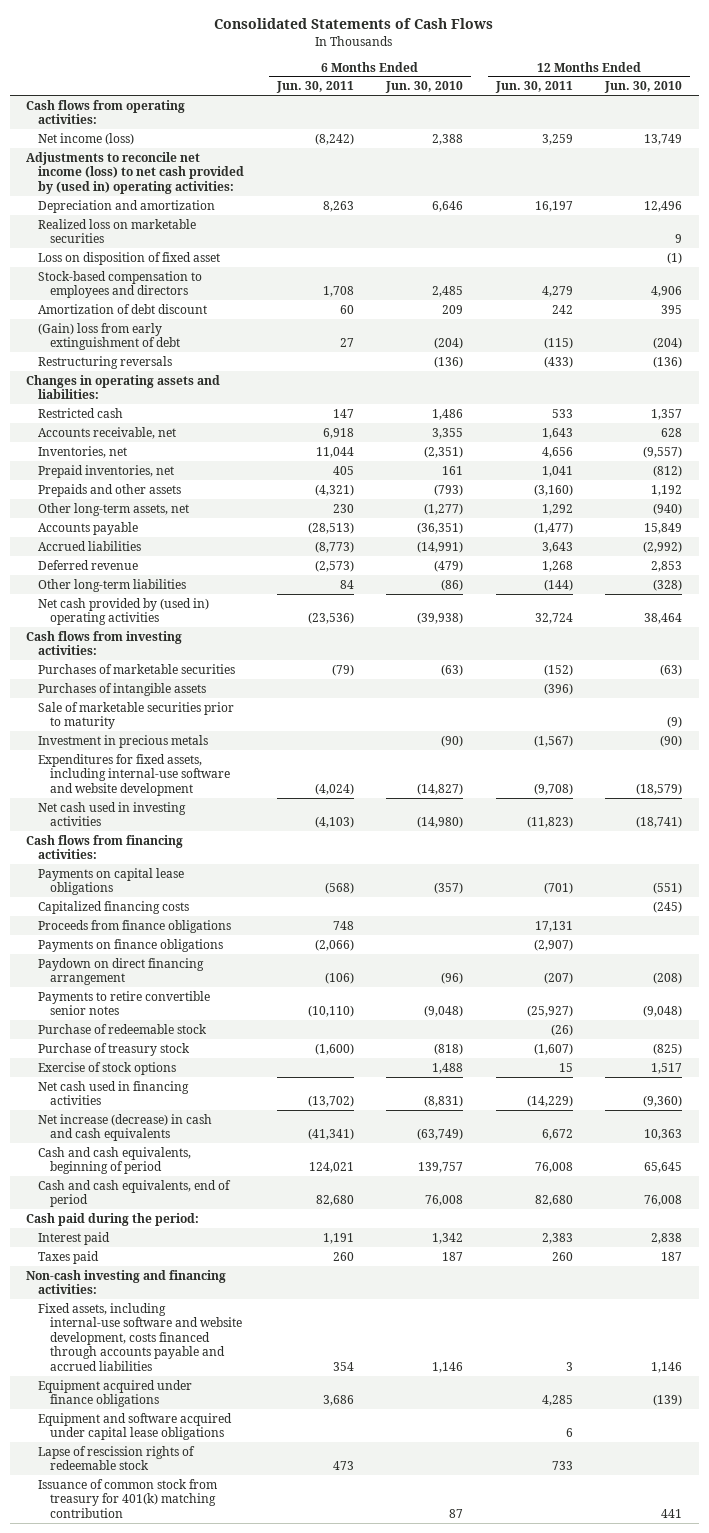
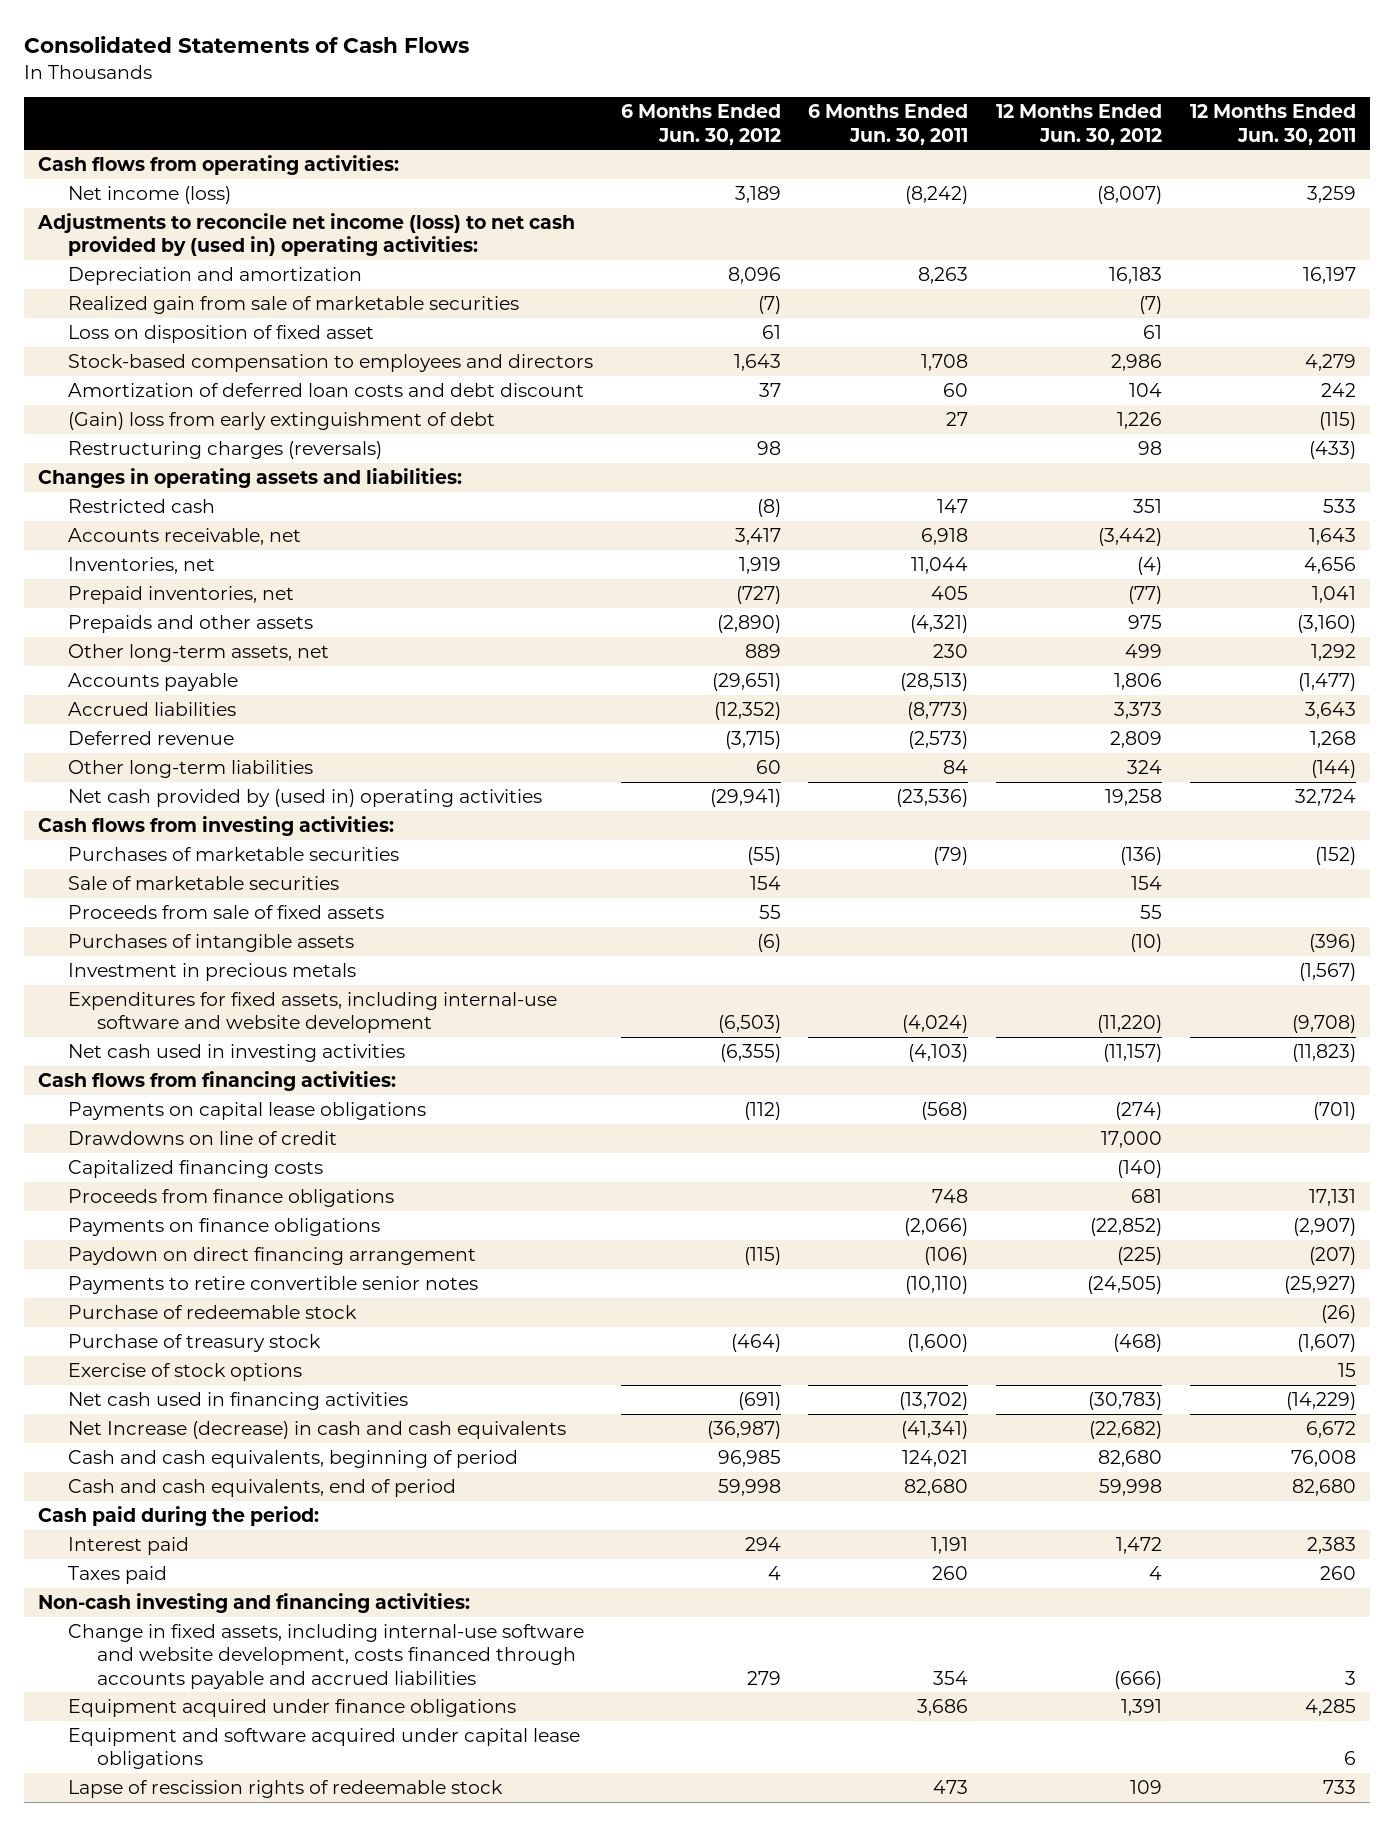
[385,81,464,94] Jun. 30, 2010 -> none
[604,81,683,94] Jun. 30, 2010 -> none
none -> [620,104,781,145] 6 Months Ended Jun. 30, 2012
none -> [996,104,1163,145] 12 Months Ended Jun. 30, 2012
[38,218,197,244] Realized loss on marketable securities -> [67,295,519,314] Realized gain from sale of marketable securities
[38,303,208,314] Amortization of debt discount -> [67,382,584,397] Amortization of deferred loan costs and debt discount
[38,355,173,369] Restructuring reversals -> [67,440,382,459] Restructuring charges (reversals)
none -> [67,875,339,890] Sale of marketable securities
none -> [67,904,384,919] Proceeds from sale of fixed assets
[38,701,235,730] Sale of marketable securities prior to maturity -> none
none -> [67,1130,337,1145] Drawdowns on line of credit
[38,1113,213,1142] Net increase (decrease) in cash and cash equivalents -> [67,1420,566,1439] Net Increase (decrease) in cash and cash equivalents
[38,1302,243,1372] Fixed assets, including internal-use software and website development, costs financed through accounts payable and accrued liabilities -> [67,1623,584,1689] Change in fixed assets, including internal-use software and website development, costs financed through accounts payable and accrued liabilities
[38,1478,218,1518] Issuance of common stock from treasury for 401(k) matching contribution -> none

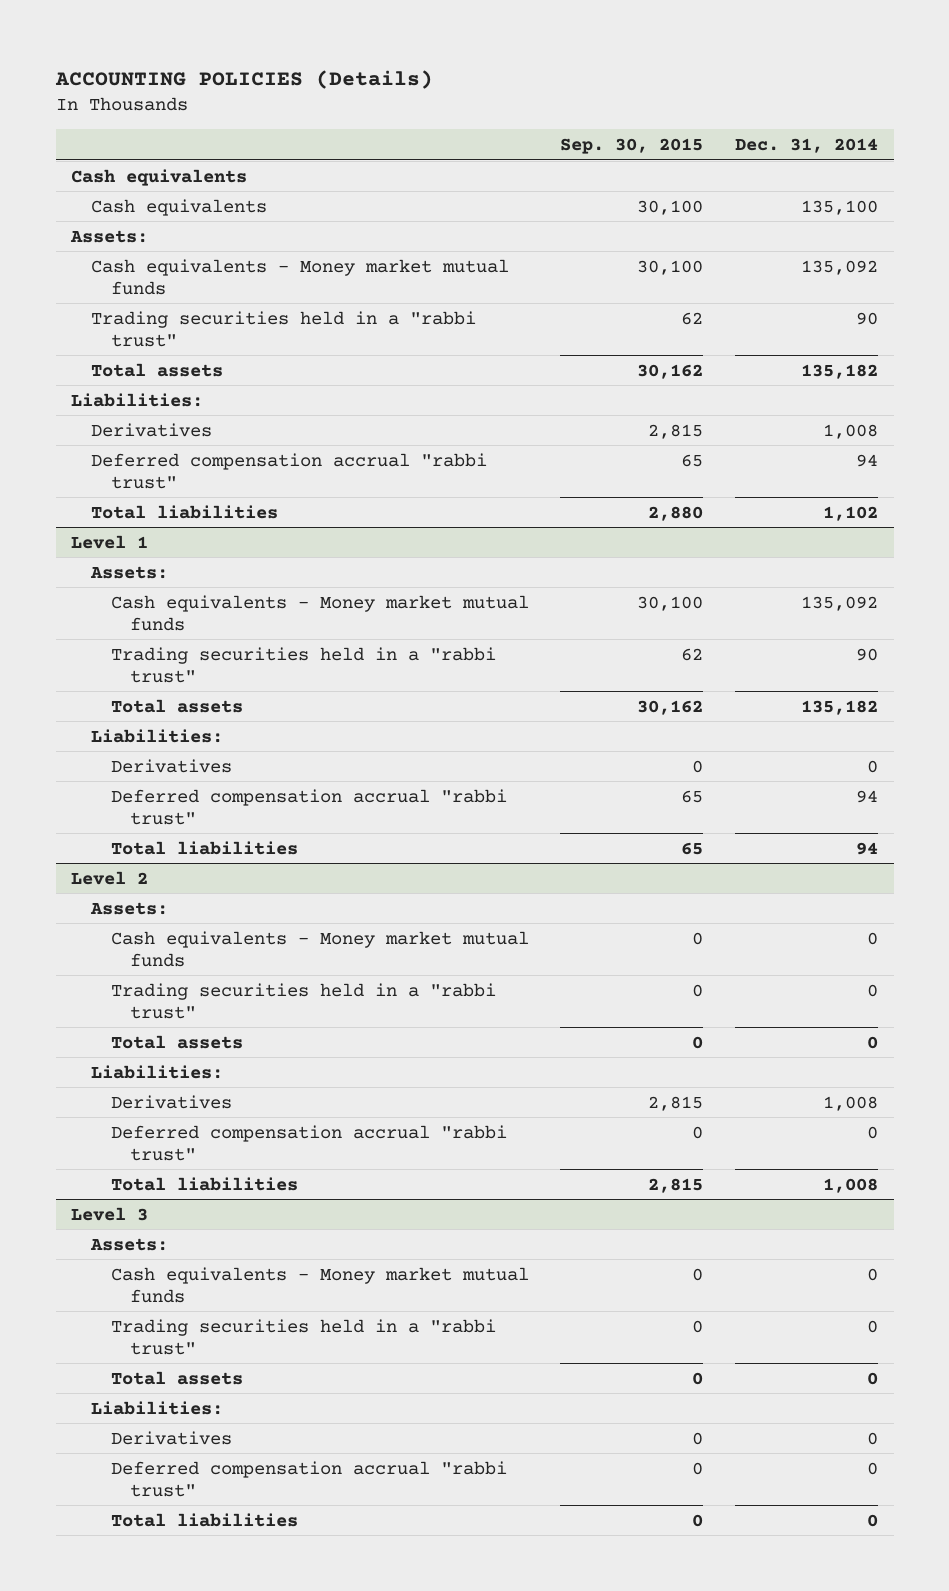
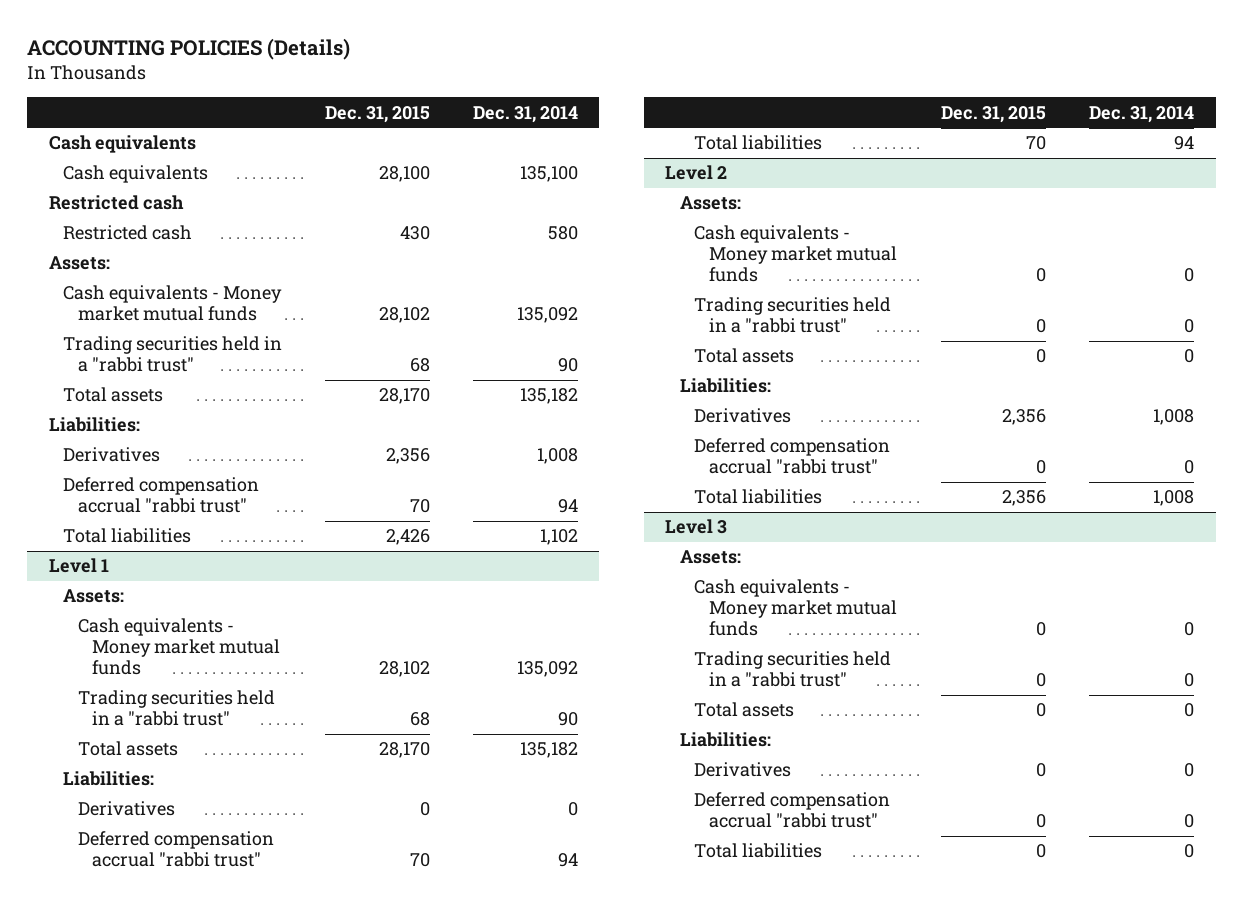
[560,137,704,154] Sep. 30, 2015 -> none
none -> [325,105,431,123] Dec. 31, 2015
none -> [48,195,184,211] Restricted cash
none -> [63,225,193,241] Restricted cash

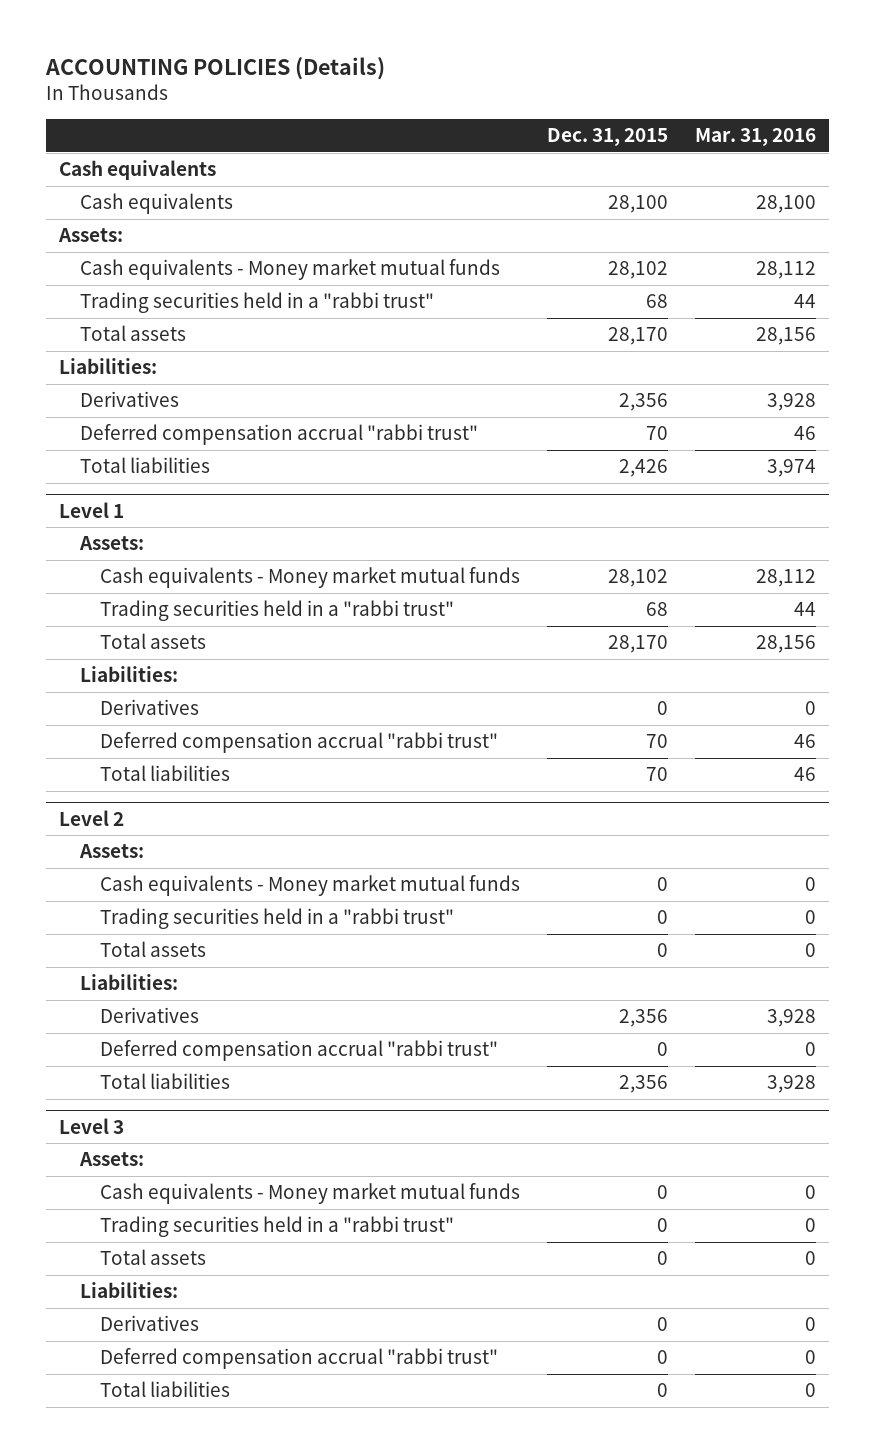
[472,105,578,123] Dec. 31, 2014 -> none
none -> [694,128,816,147] Mar. 31, 2016
[48,195,184,211] Restricted cash -> none
[63,225,193,241] Restricted cash -> none

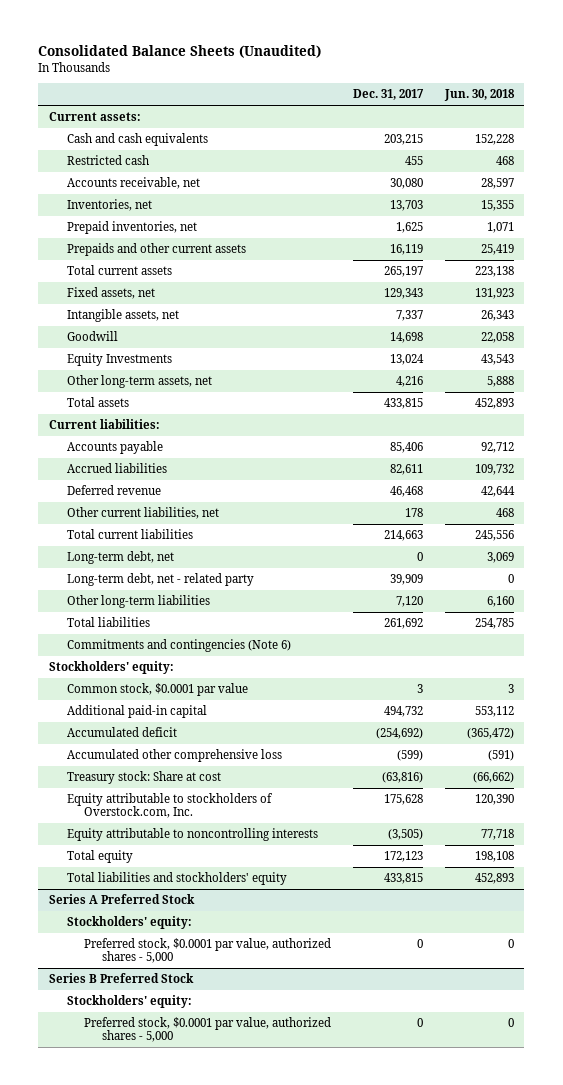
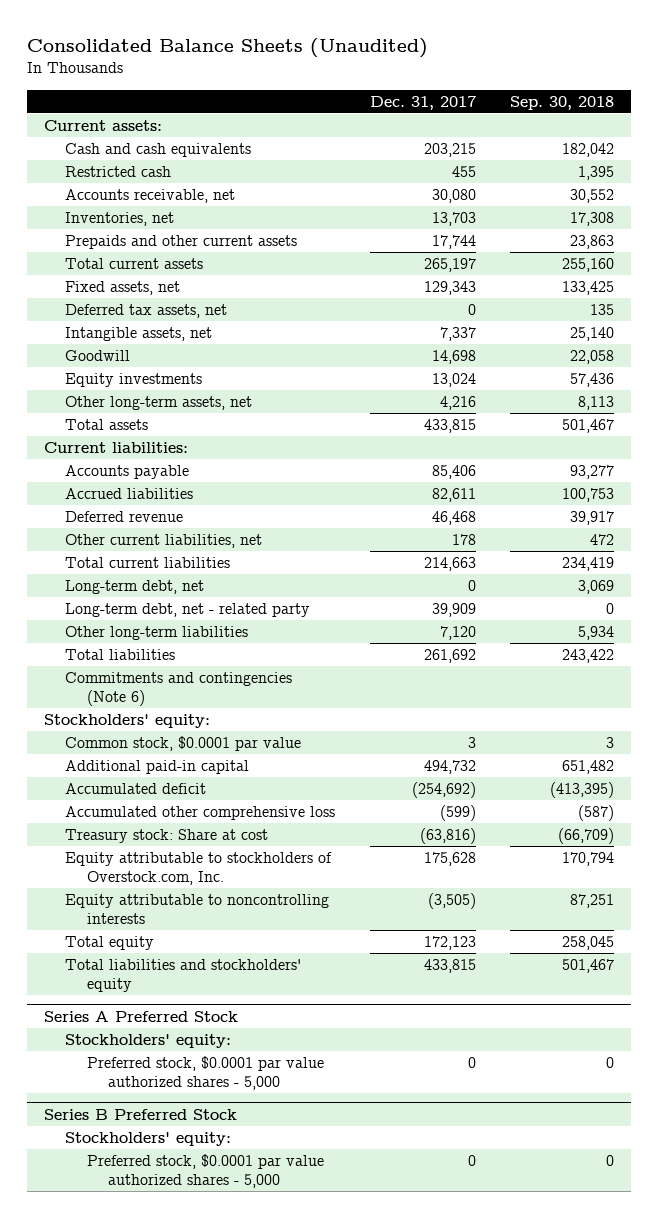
[443,89,515,102] Jun. 30, 2018 -> none
none -> [509,95,614,110] Sep. 30, 2018
[66,221,197,235] Prepaid inventories, net -> none
[389,244,423,256] 16,119 -> [431,235,476,250] 17,744
none -> [65,304,228,319] Deferred tax assets, net
[66,353,172,367] Equity Investments -> [65,373,203,388] Equity investments
[84,938,332,964] Preferred stock, $0.0001 par value, authorized shares - 5,000 -> [86,1056,324,1091] Preferred stock, $0.0001 par value authorized shares - 5,000
[84,1017,332,1043] Preferred stock, $0.0001 par value, authorized shares - 5,000 -> [86,1154,324,1189] Preferred stock, $0.0001 par value authorized shares - 5,000

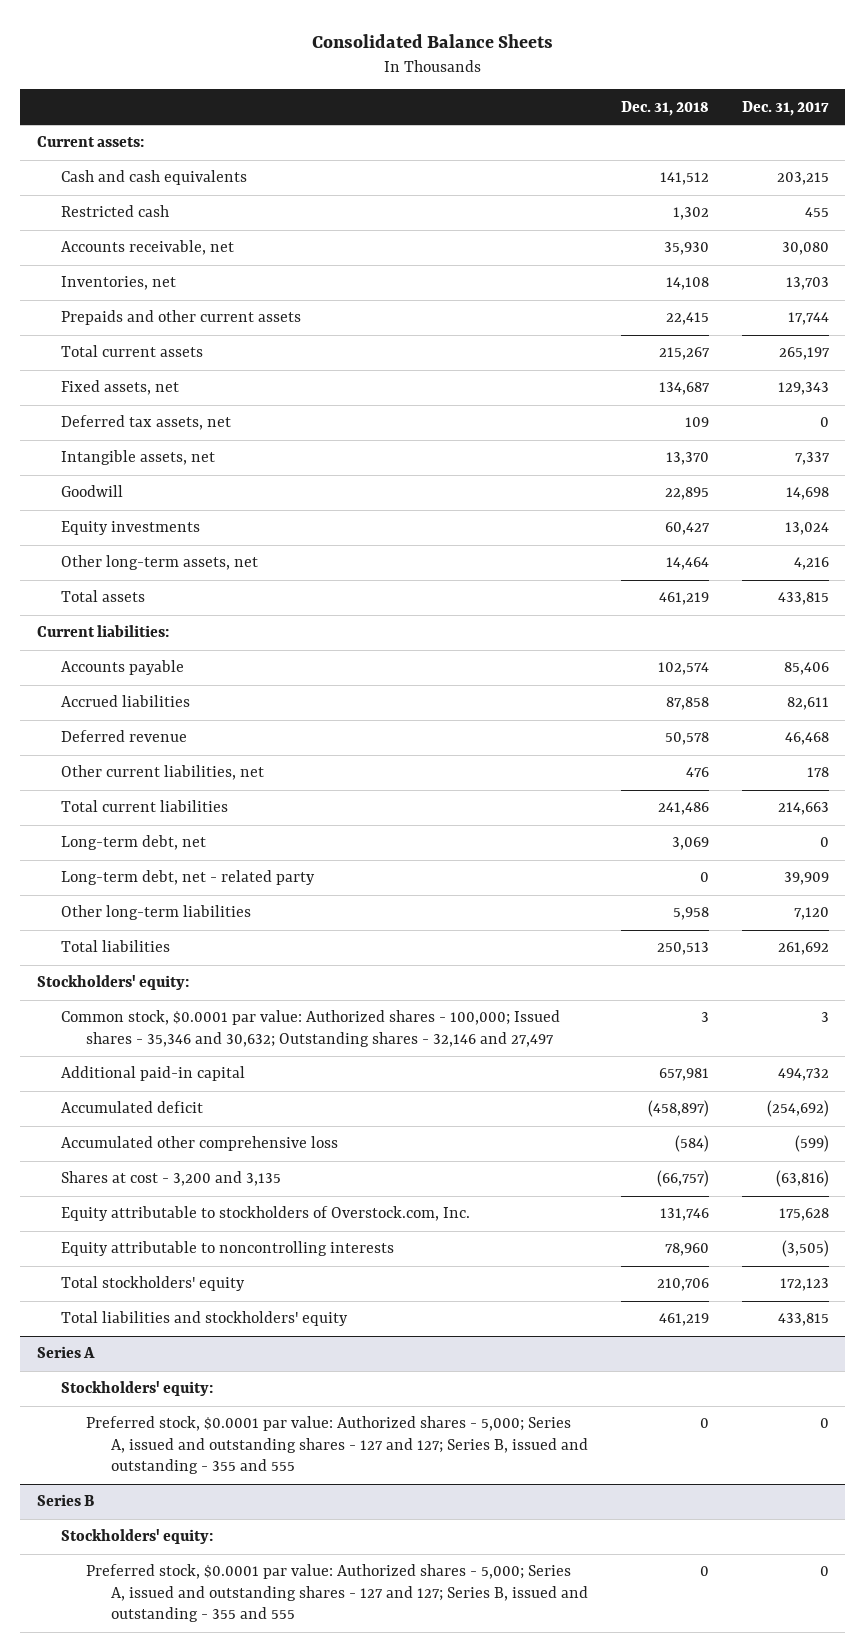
[26,37,428,58] Consolidated Balance Sheets (Unaudited) -> [311,33,553,48] Consolidated Balance Sheets
[509,95,614,110] Sep. 30, 2018 -> none
none -> [620,100,709,116] Dec. 31, 2018
[65,672,293,707] Commitments and contingencies (Note 6) -> none
[65,736,302,752] Common stock, $0.0001 par value -> [61,1010,561,1047] Common stock, $0.0001 par value: Authorized shares - 100,000; Issued shares - 35,346 and 30,632; Outstanding shares - 32,146 and 27,497
[65,829,269,844] Treasury stock: Share at cost -> [61,1171,282,1187] Shares at cost - 3,200 and 3,135
[65,936,155,951] Total equity -> [61,1276,246,1292] Total stockholders' equity
[43,1010,238,1022] Series A Preferred Stock -> [36,1346,95,1359] Series A
[86,1056,324,1091] Preferred stock, $0.0001 par value authorized shares - 5,000 -> [86,1416,588,1475] Preferred stock, $0.0001 par value: Authorized shares - 5,000; Series A, issued and outstanding shares - 127 and 127; Series B, issued and outstanding - 355 and 555
[43,1108,237,1120] Series B Preferred Stock -> [36,1494,94,1507] Series B
[86,1154,324,1189] Preferred stock, $0.0001 par value authorized shares - 5,000 -> [86,1564,588,1623] Preferred stock, $0.0001 par value: Authorized shares - 5,000; Series A, issued and outstanding shares - 127 and 127; Series B, issued and outstanding - 355 and 555

